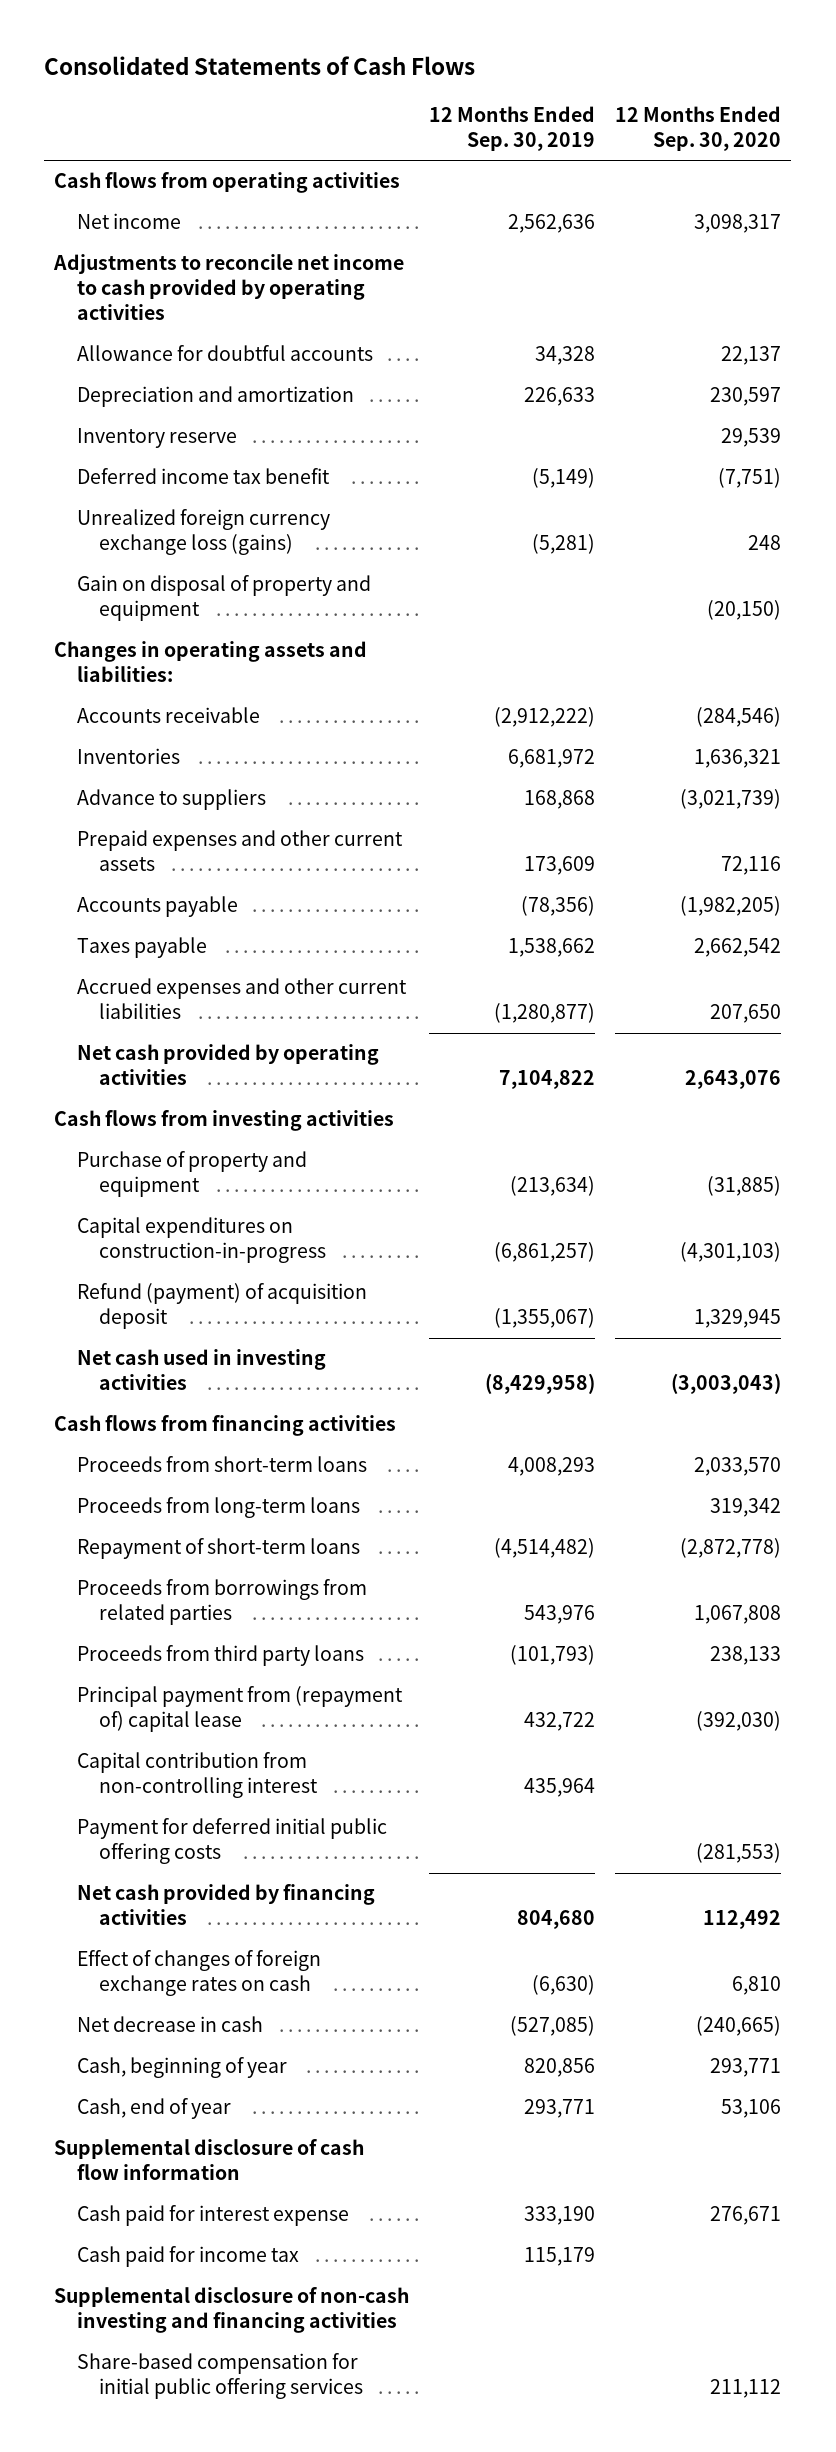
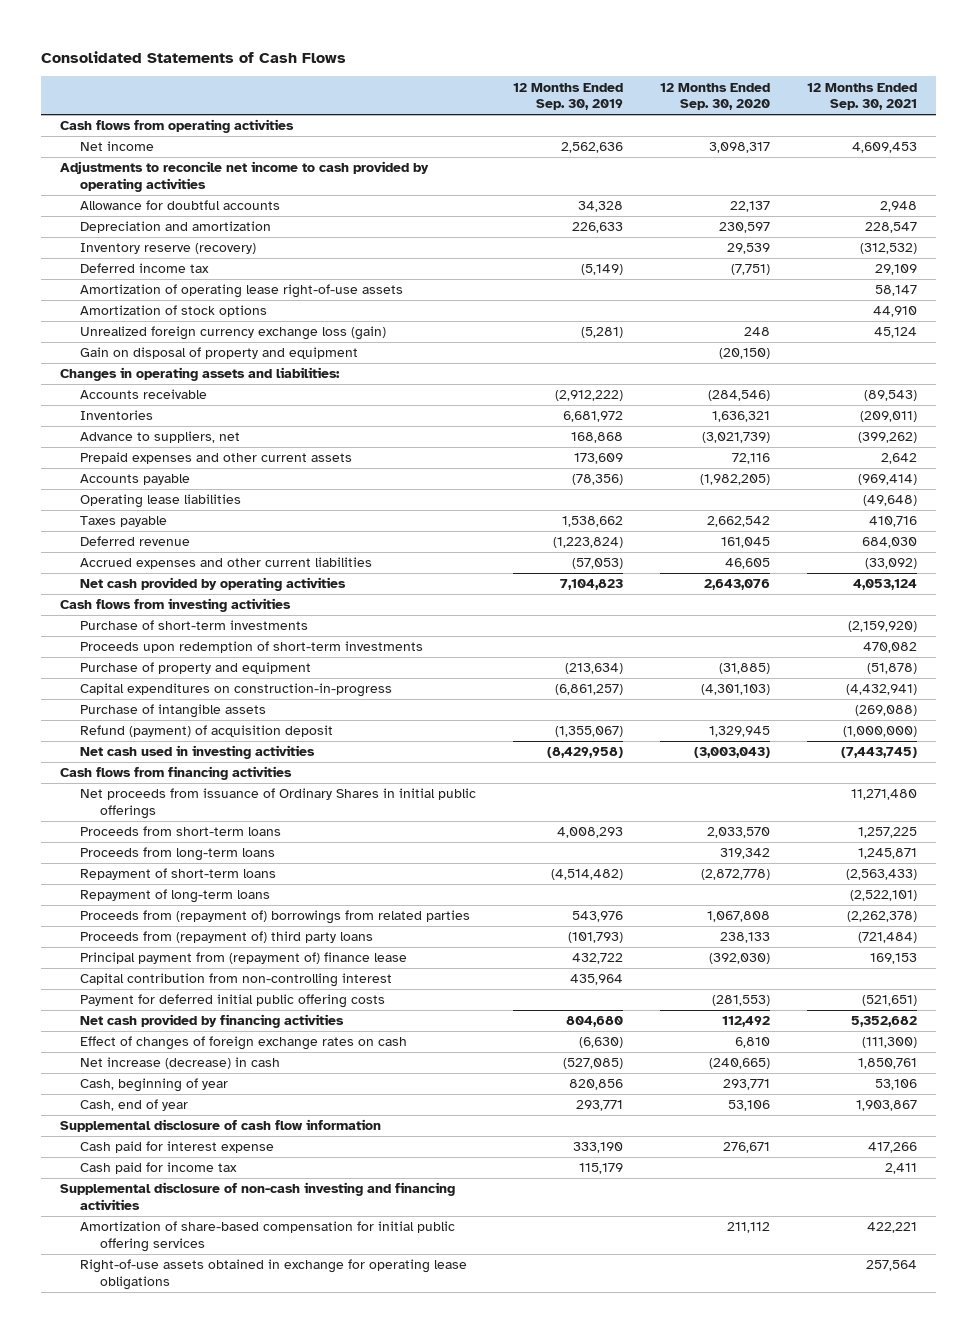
none -> [807,82,918,111] 12 Months Ended Sep. 30, 2021
[76,428,237,449] Inventory reserve -> [79,243,256,255] Inventory reserve (recovery)
[76,468,330,485] Deferred income tax benefit -> [79,263,209,274] Deferred income tax
none -> [79,284,403,299] Amortization of operating lease right-of-use assets
none -> [79,305,267,318] Amortization of stock options
[76,509,330,556] Unrealized foreign currency exchange loss (gains) -> [79,326,386,341] Unrealized foreign currency exchange loss (gain)
[76,789,266,811] Advance to suppliers -> [79,431,240,444] Advance to suppliers, net
none -> [79,494,241,509] Operating lease liabilities
none -> [79,536,190,547] Deferred revenue
[494,1003,596,1024] (1,280,877) -> [571,558,623,570] (57,053)
[710,1004,782,1024] 207,650 -> [725,558,771,570] 46,605
[499,1070,596,1090] 7,104,822 -> [559,579,623,591] 7,104,823
none -> [79,620,308,631] Purchase of short-term investments
none -> [79,641,423,654] Proceeds upon redemption of short-term investments
none -> [79,704,266,719] Purchase of intangible assets
none -> [79,788,476,819] Net proceeds from issuance of Ordinary Shares in initial public offerings
none -> [79,889,270,904] Repayment of long-term loans
[76,1579,367,1626] Proceeds from borrowings from related parties -> [79,910,470,925] Proceeds from (repayment of) borrowings from related parties
[76,1645,364,1667] Proceeds from third party loans -> [79,931,373,944] Proceeds from (repayment of) third party loans
[76,1686,403,1733] Principal payment from (repayment of) capital lease -> [79,952,407,965] Principal payment from (repayment of) finance lease
[76,2016,263,2033] Net decrease in cash -> [79,1057,280,1070] Net increase (decrease) in cash
[76,2353,363,2400] Share-based compensation for initial public offering services -> [79,1221,455,1252] Amortization of share-based compensation for initial public offering services
none -> [79,1259,467,1290] Right-of-use assets obtained in exchange for operating lease obligations

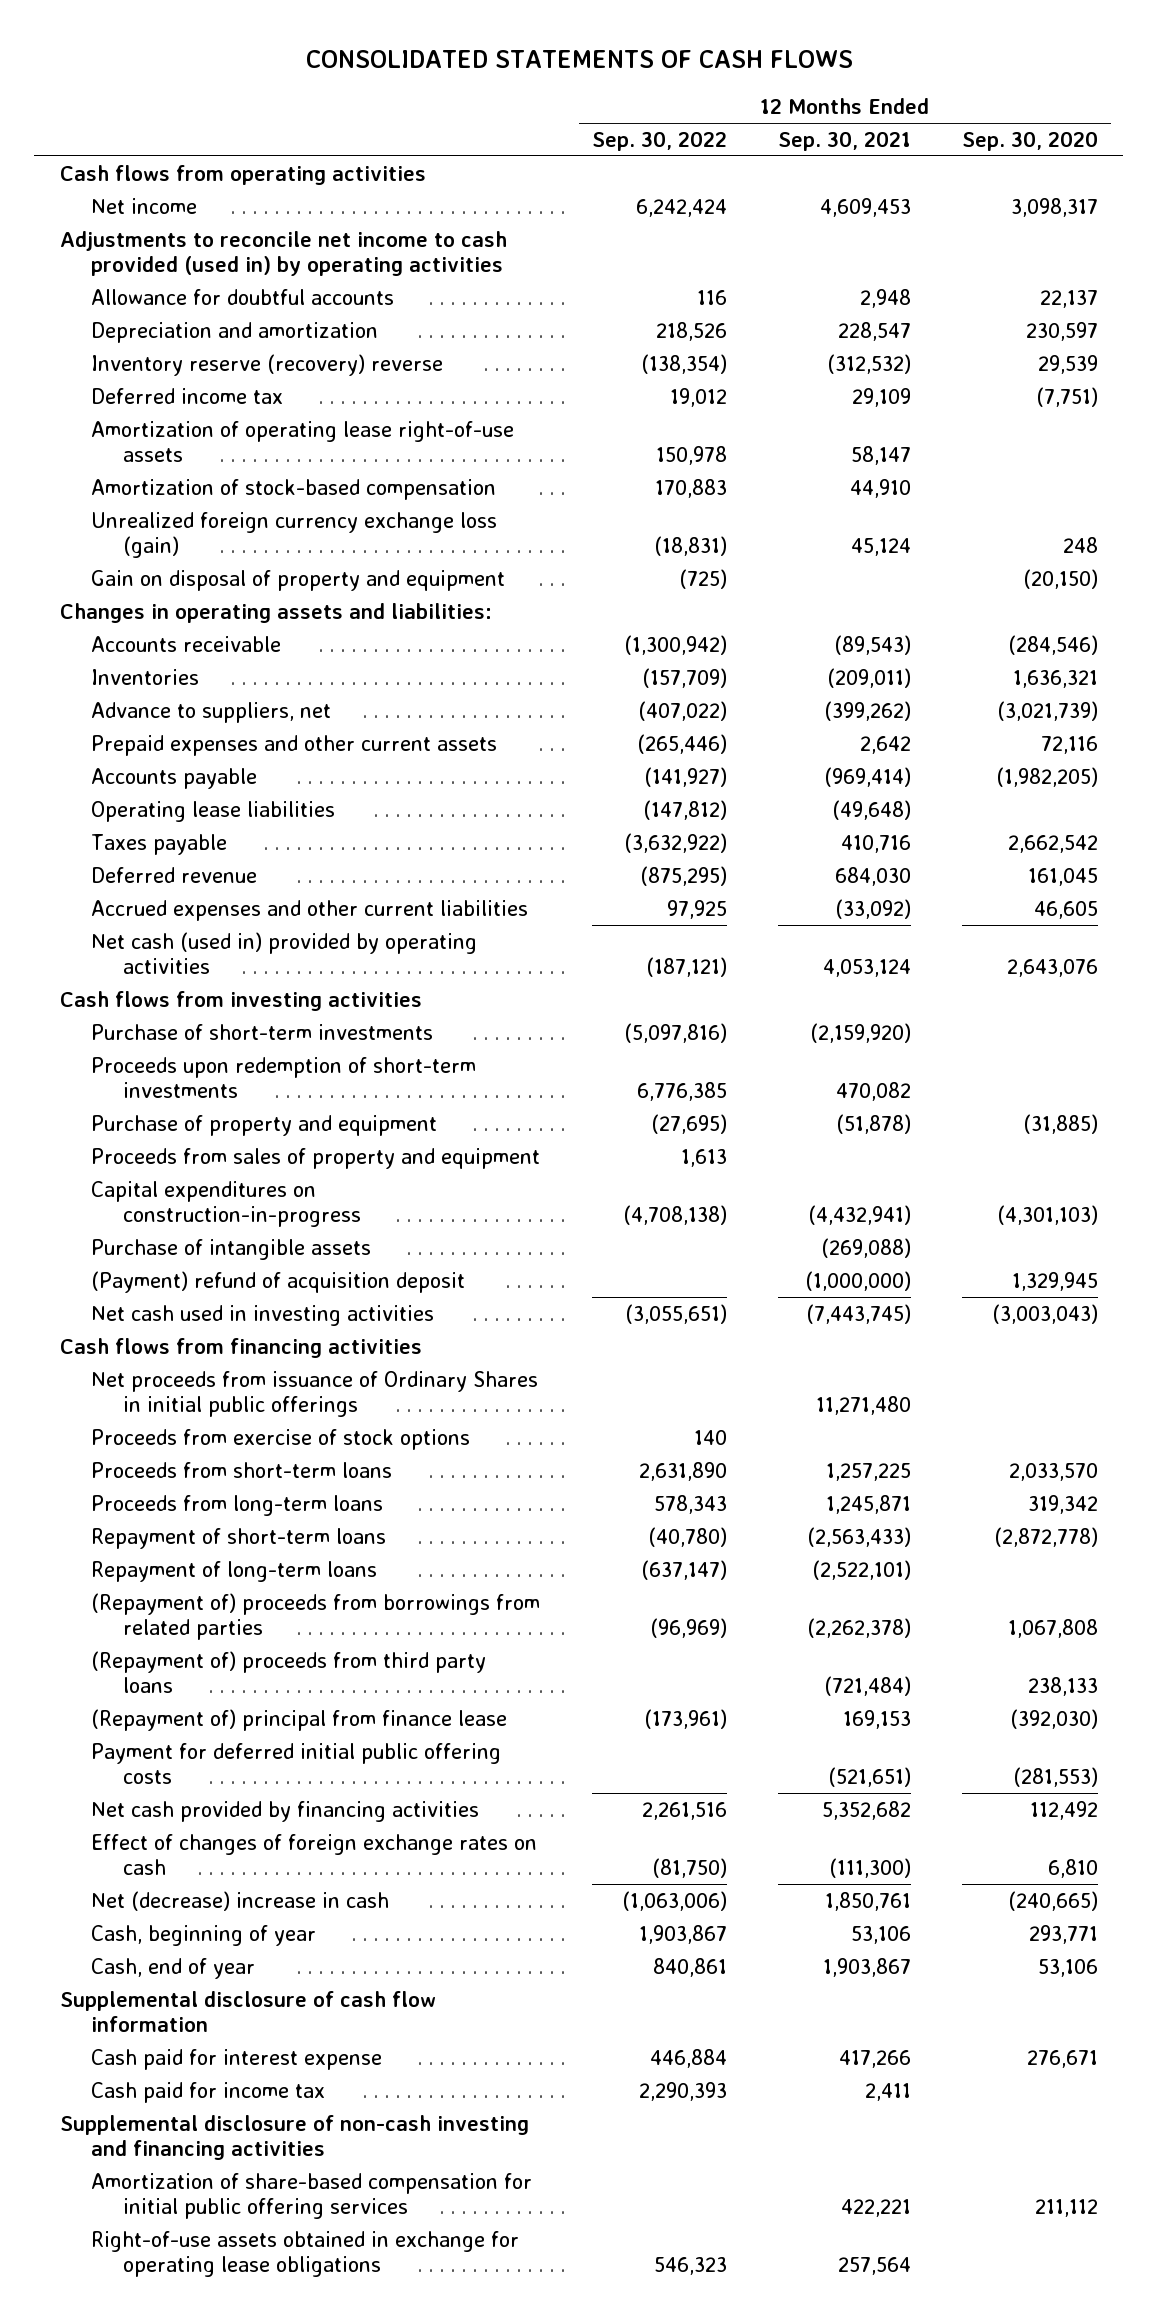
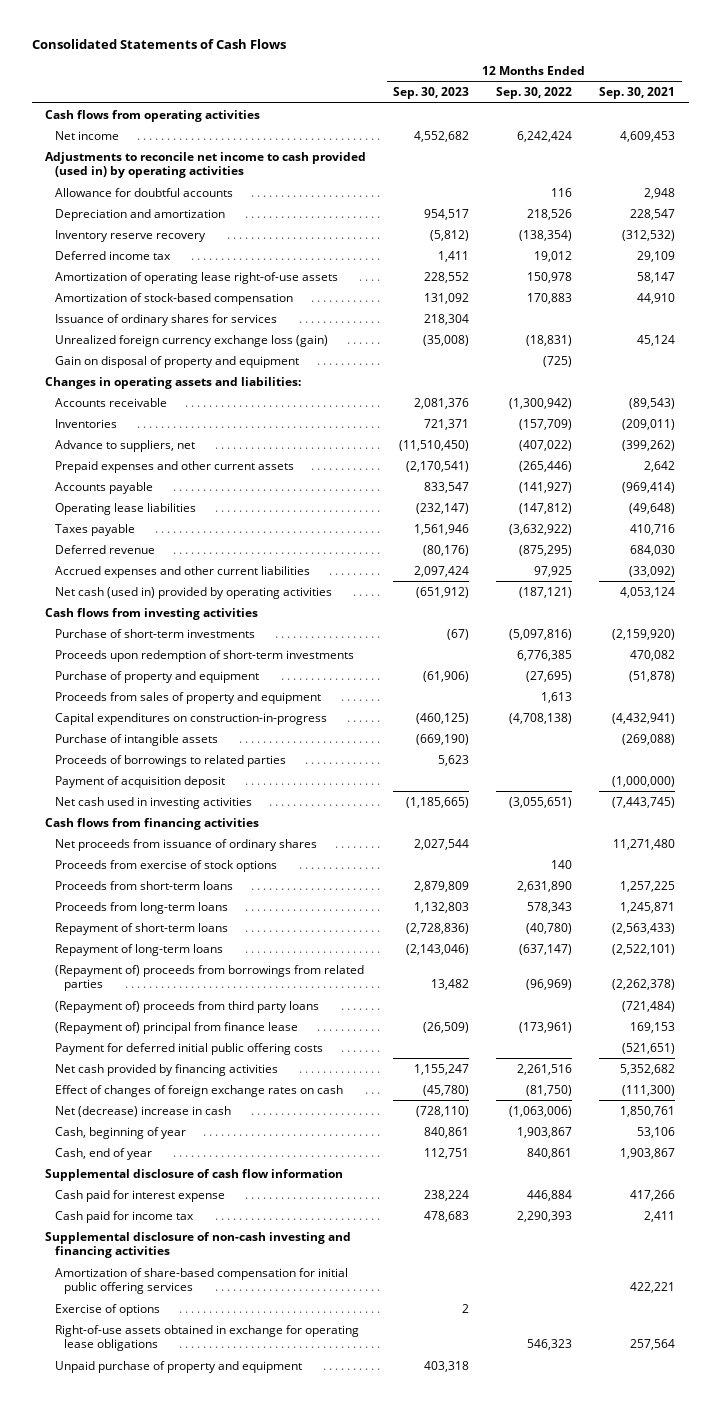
[305,50,853,69] CONSOLIDATED STATEMENTS OF CASH FLOWS -> [31,39,286,50] Consolidated Statements of Cash Flows
[961,130,1098,151] Sep. 30, 2020 -> none
none -> [393,87,470,100] Sep. 30, 2023
[91,353,444,376] Inventory reserve (recovery) reverse -> [54,229,206,242] Inventory reserve recovery
none -> [54,313,277,326] Issuance of ordinary shares for services
none -> [54,754,286,767] Proceeds of borrowings to related parties
[91,1270,466,1293] (Payment) refund of acquisition deposit -> [54,775,225,788] Payment of acquisition deposit
[91,1370,539,1418] Net proceeds from issuance of Ordinary Shares in initial public offerings -> [54,838,317,851] Net proceeds from issuance of ordinary shares
none -> [54,1303,160,1316] Exercise of options
none -> [54,1360,302,1373] Unpaid purchase of property and equipment

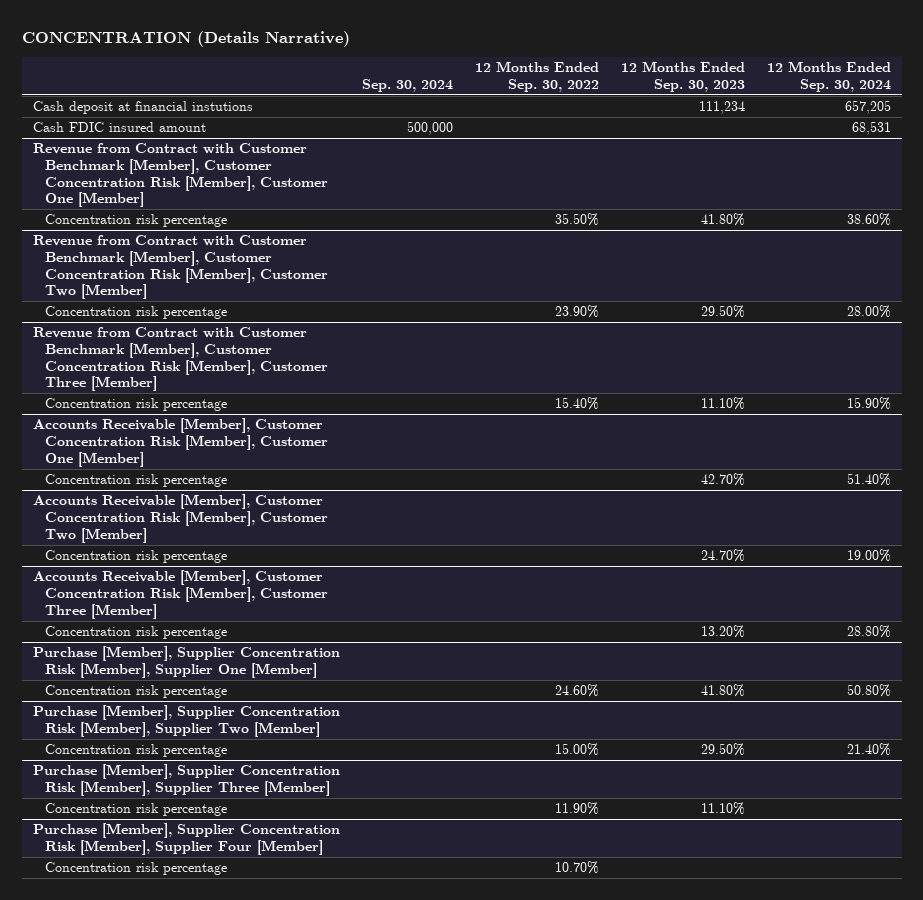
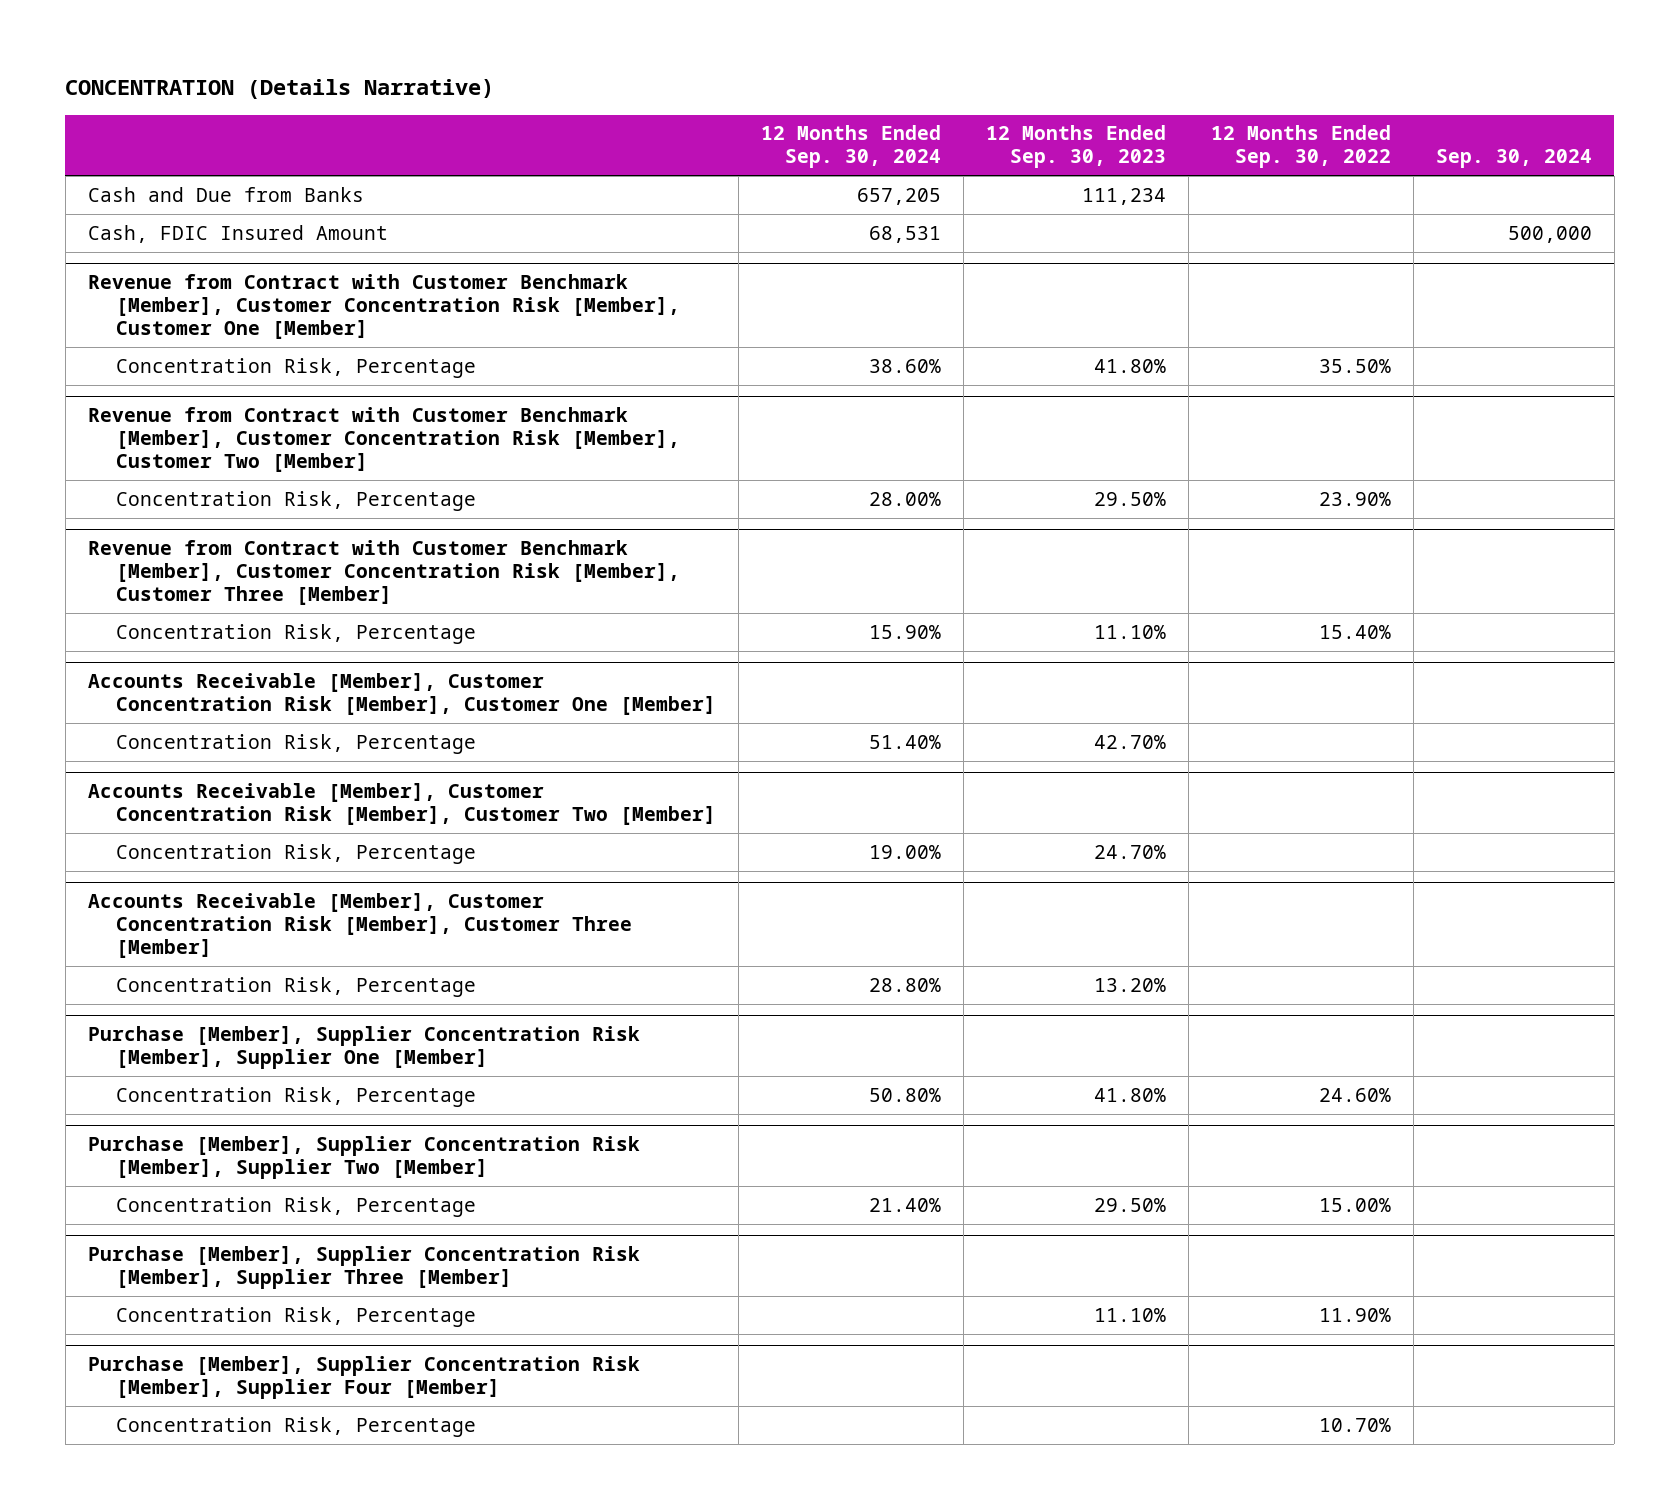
[32,101,253,115] Cash deposit at financial instutions -> [87,186,364,202] Cash and Due from Banks
[32,122,206,133] Cash FDIC insured amount -> [87,224,388,243] Cash, FDIC Insured Amount
[45,214,228,228] Concentration risk percentage -> [116,357,477,378] Concentration Risk, Percentage
[45,306,228,320] Concentration risk percentage -> [116,490,477,511] Concentration Risk, Percentage
[45,398,228,412] Concentration risk percentage -> [116,623,477,644] Concentration Risk, Percentage
[45,474,228,488] Concentration risk percentage -> [116,733,477,754] Concentration Risk, Percentage
[45,550,228,564] Concentration risk percentage -> [116,843,477,864] Concentration Risk, Percentage
[45,626,228,640] Concentration risk percentage -> [116,976,477,997] Concentration Risk, Percentage
[45,685,228,699] Concentration risk percentage -> [116,1086,477,1107] Concentration Risk, Percentage
[45,744,228,758] Concentration risk percentage -> [116,1196,477,1217] Concentration Risk, Percentage
[45,803,228,817] Concentration risk percentage -> [116,1306,477,1327] Concentration Risk, Percentage
[45,862,228,876] Concentration risk percentage -> [116,1416,477,1437] Concentration Risk, Percentage

